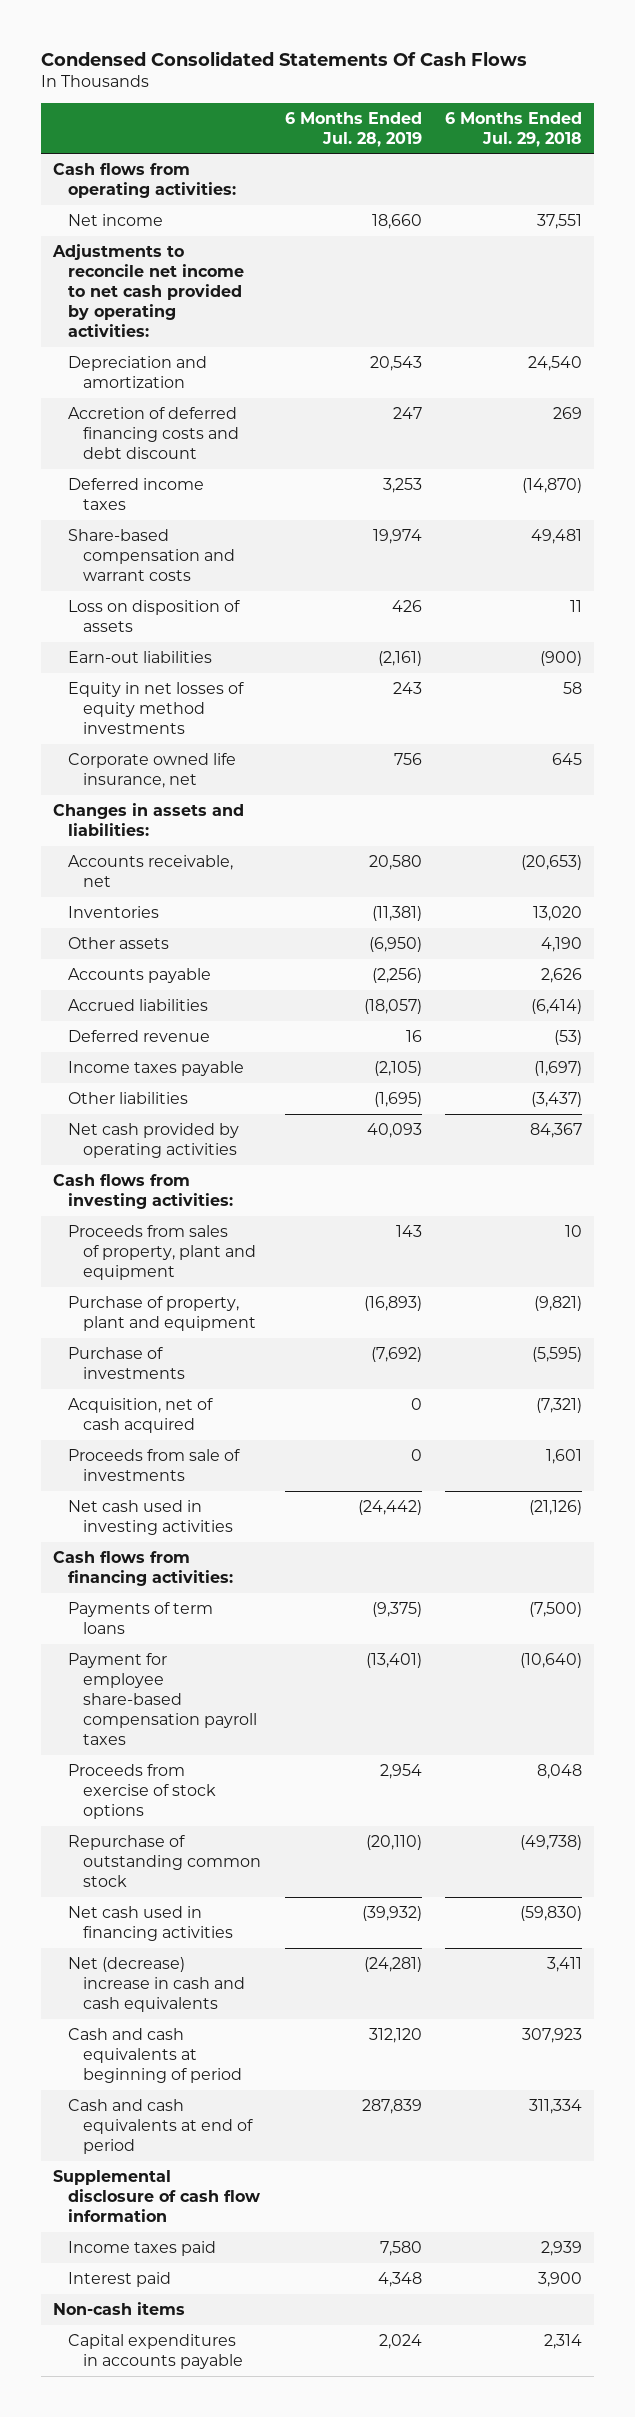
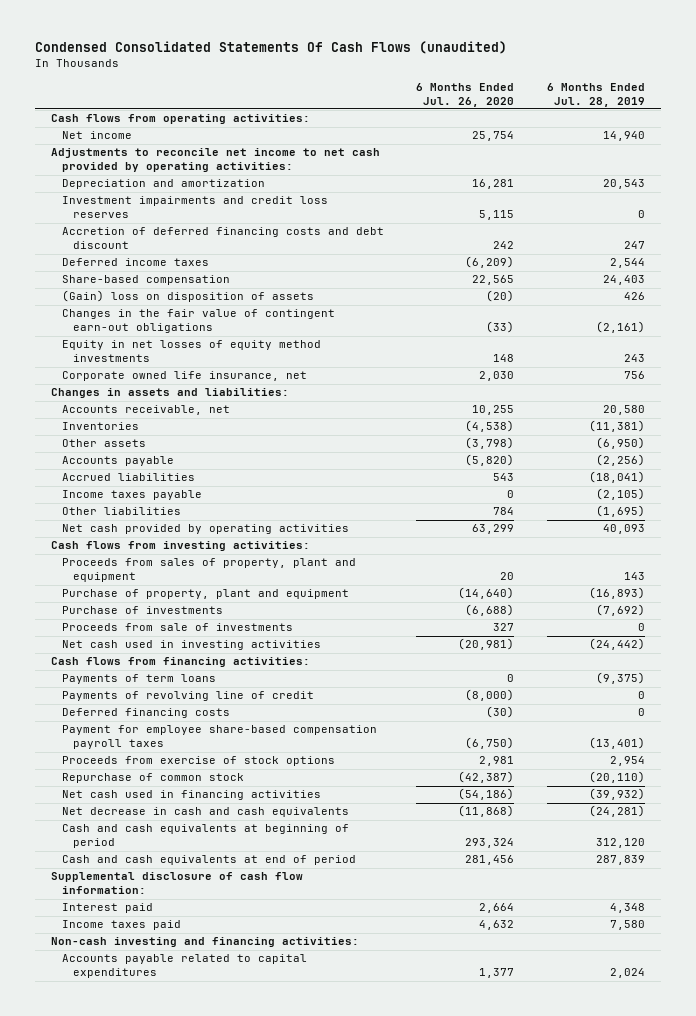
[41,50,528,66] Condensed Consolidated Statements Of Cash Flows -> [34,41,507,55] Condensed Consolidated Statements Of Cash Flows (unaudited)
[445,111,583,147] 6 Months Ended Jul. 29, 2018 -> none
none -> [416,82,515,107] 6 Months Ended Jul. 26, 2020
[371,213,422,229] 18,660 -> [602,131,645,142] 14,940
none -> [62,196,329,219] Investment impairments and credit loss reserves
[382,477,422,493] 3,253 -> [609,258,645,269] 2,544
[68,528,236,582] Share-based compensation and warrant costs -> [62,275,231,286] Share-based compensation
[372,528,422,544] 19,974 -> [602,275,645,286] 24,403
[68,599,241,632] Loss on disposition of assets -> [62,290,315,303] (Gain) loss on disposition of assets
[68,650,213,663] Earn-out liabilities -> [62,309,336,334] Changes in the fair value of contingent earn-out obligations
[68,1029,211,1042] Deferred revenue -> none
[363,998,422,1014] (18,057) -> [588,471,645,484] (18,041)
[68,1397,214,1433] Acquisition, net of cash acquired -> none
none -> [62,691,315,702] Payments of revolving line of credit
none -> [62,708,231,719] Deferred financing costs
[68,1834,262,1888] Repurchase of outstanding common stock -> [62,773,245,784] Repurchase of common stock
[68,1956,246,2013] Net (decrease) increase in cash and cash equivalents -> [62,807,350,818] Net decrease in cash and cash equivalents
[52,2169,261,2223] Supplemental disclosure of cash flow information -> [50,872,303,895] Supplemental disclosure of cash flow information:
[68,2240,217,2256] Income taxes paid -> [62,920,182,931] Income taxes paid
[52,2301,185,2315] Non-cash items -> [50,937,359,948] Non-cash investing and financing activities:
[68,2333,244,2369] Capital expenditures in accounts payable -> [62,954,308,979] Accounts payable related to capital expenditures

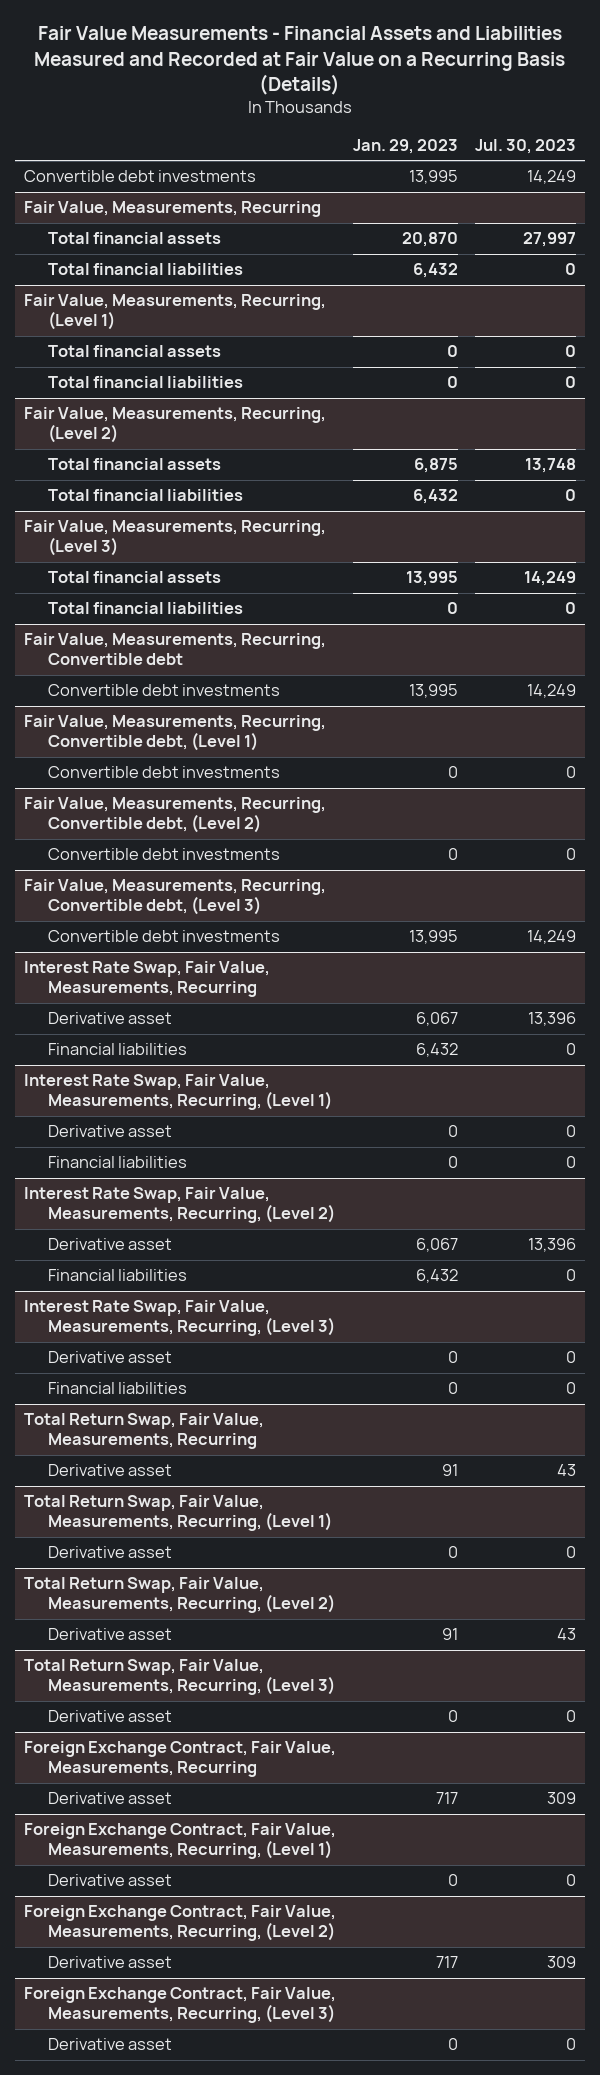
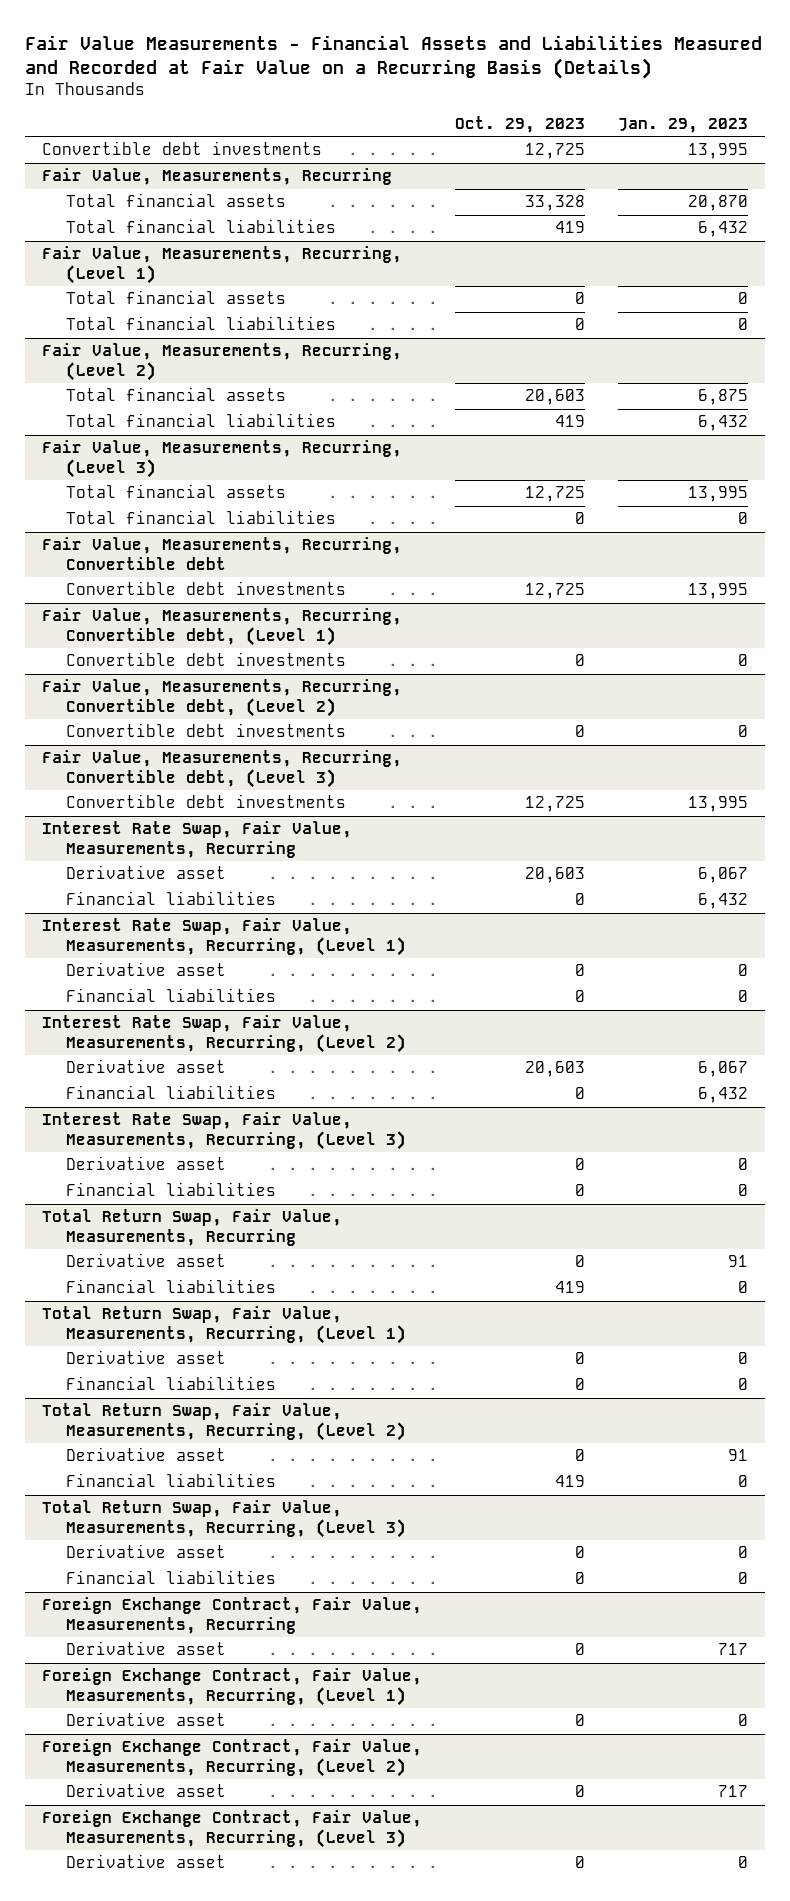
[475,138,577,154] Jul. 30, 2023 -> none
none -> [454,115,585,133] Oct. 29, 2023
none -> [66,1279,277,1294] Financial liabilities
none -> [66,1376,277,1391] Financial liabilities
none -> [66,1473,277,1488] Financial liabilities
none -> [66,1570,277,1585] Financial liabilities

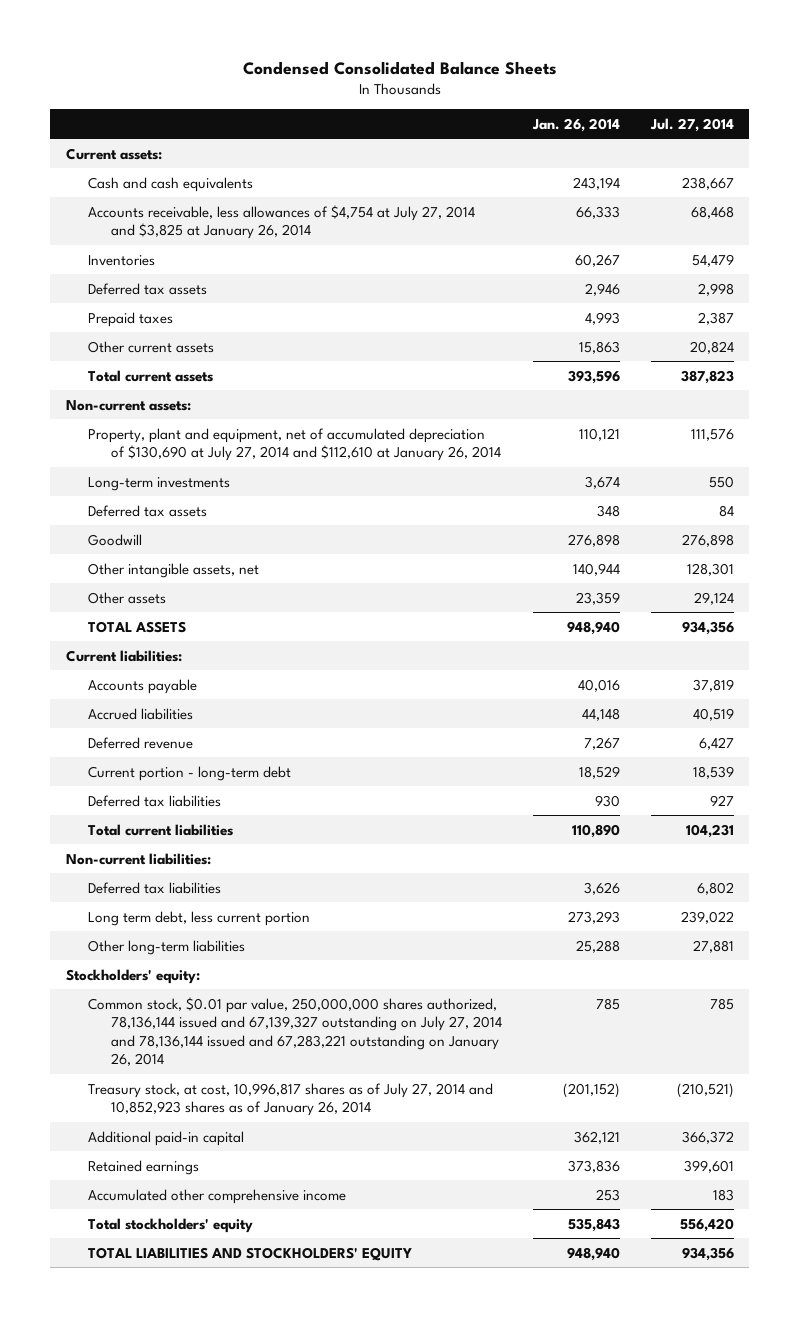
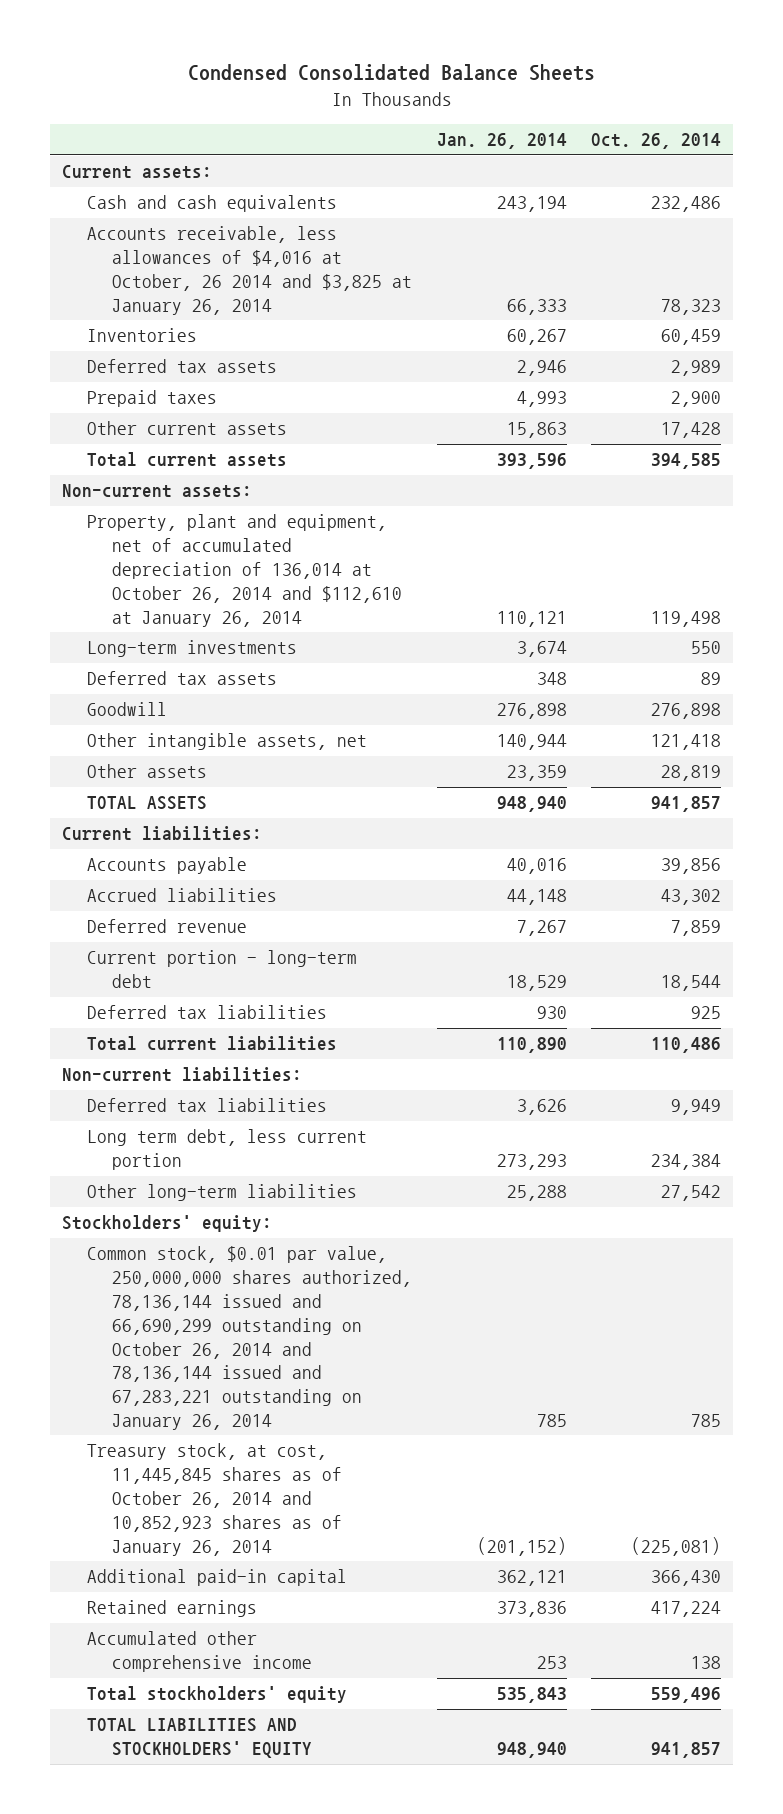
[649,117,734,132] Jul. 27, 2014 -> none
none -> [591,133,722,150] Oct. 26, 2014
[88,204,476,240] Accounts receivable, less allowances of $4,754 at July 27, 2014 and $3,825 at January 26, 2014 -> [87,226,413,315] Accounts receivable, less allowances of $4,016 at October, 26 2014 and $3,825 at January 26, 2014
[88,427,501,462] Property, plant and equipment, net of accumulated depreciation of $130,690 at July 27, 2014 and $112,610 at January 26, 2014 -> [87,514,403,627] Property, plant and equipment, net of accumulated depreciation of 136,014 at October 26, 2014 and $112,610 at January 26, 2014
[88,996,502,1067] Common stock, $0.01 par value, 250,000,000 shares authorized, 78,136,144 issued and 67,139,327 outstanding on July 27, 2014 and 78,136,144 issued and 67,283,221 outstanding on January 26, 2014 -> [87,1246,413,1430] Common stock, $0.01 par value, 250,000,000 shares authorized, 78,136,144 issued and 66,690,299 outstanding on October 26, 2014 and 78,136,144 issued and 67,283,221 outstanding on January 26, 2014
[88,1082,494,1117] Treasury stock, at cost, 10,996,817 shares as of July 27, 2014 and 10,852,923 shares as of January 26, 2014 -> [87,1443,343,1556] Treasury stock, at cost, 11,445,845 shares as of October 26, 2014 and 10,852,923 shares as of January 26, 2014

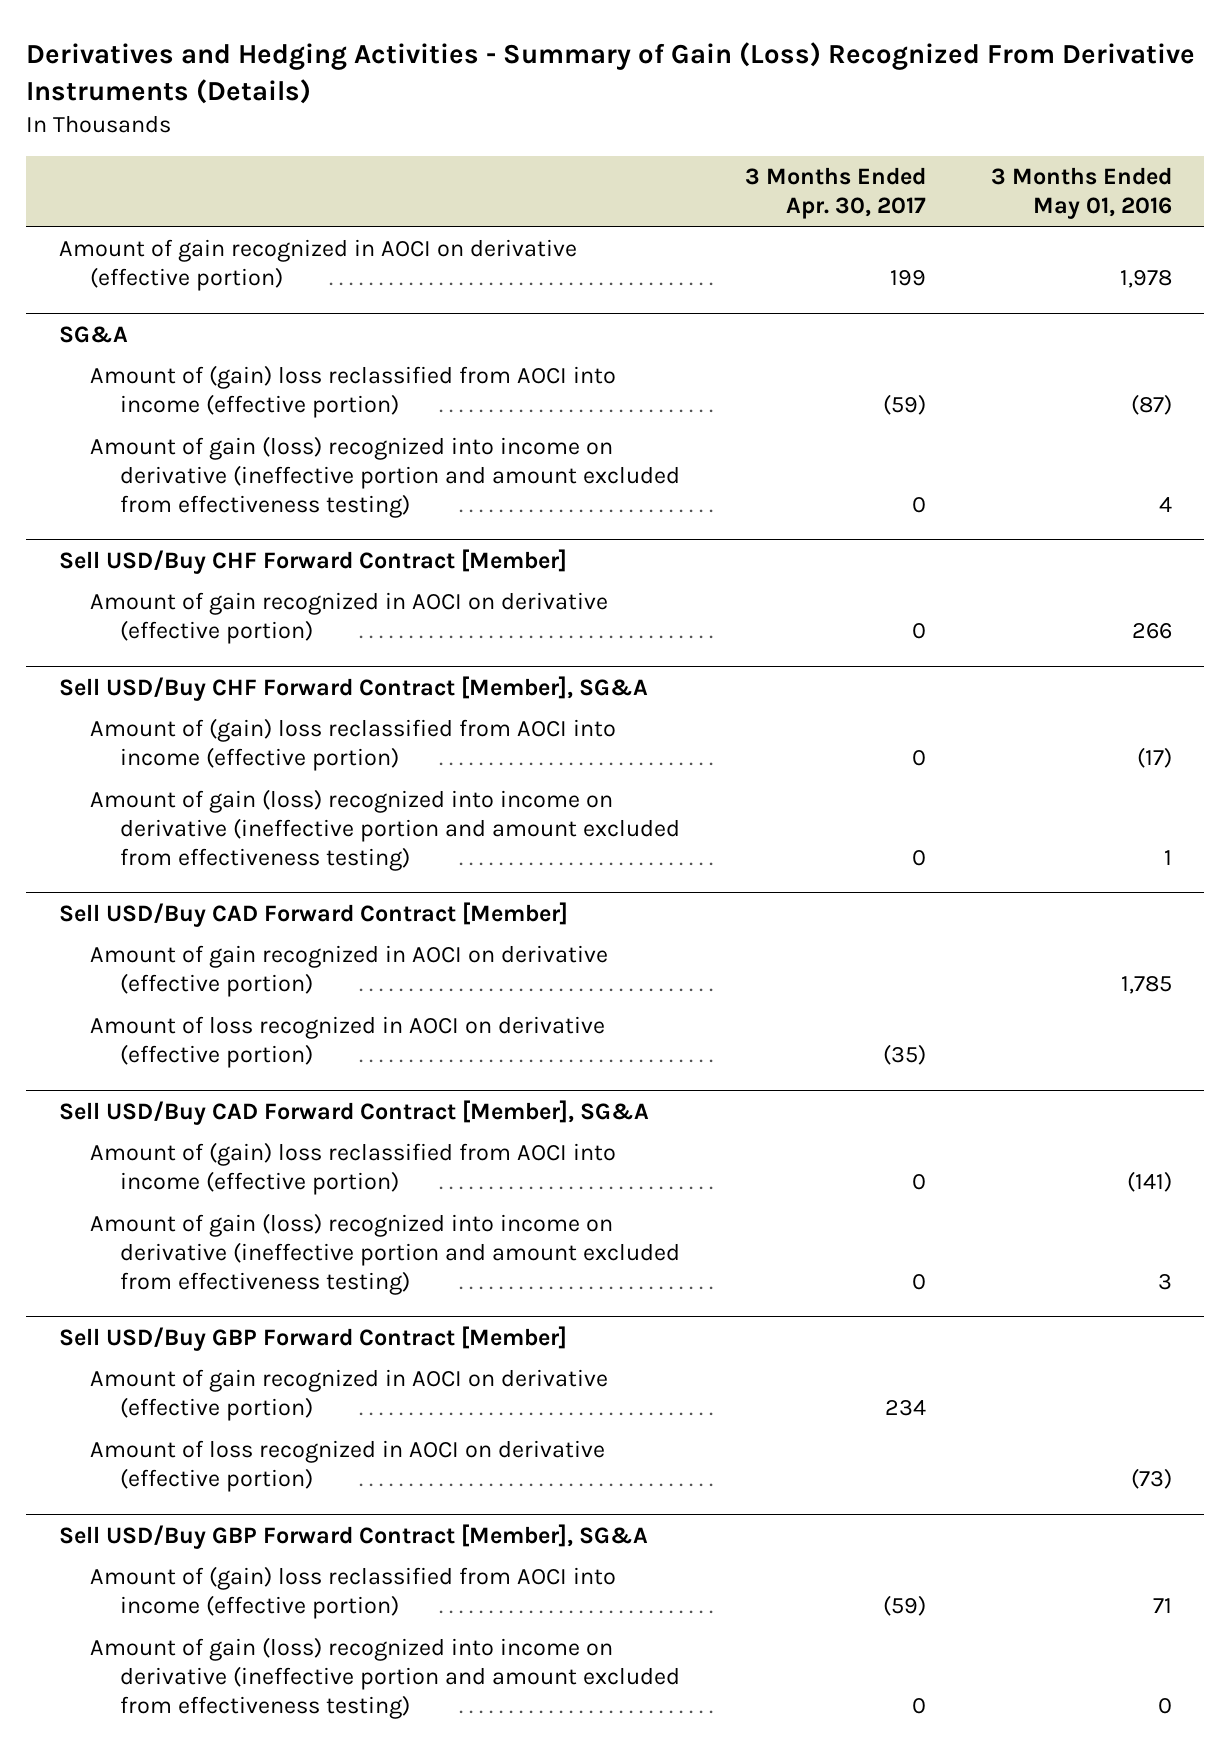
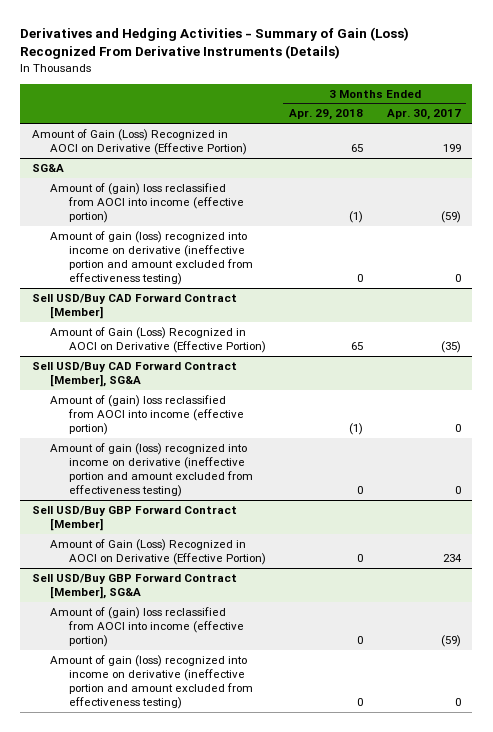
[990,167,1172,220] 3 Months Ended May 01, 2016 -> none
none -> [289,109,364,121] Apr. 29, 2018
[58,239,577,292] Amount of gain recognized in AOCI on derivative (effective portion) -> [32,128,248,156] Amount of Gain (Loss) Recognized in AOCI on Derivative (Effective Portion)
[58,548,567,574] Sell USD/Buy CHF Forward Contract [Member] -> none
[89,592,608,645] Amount of gain recognized in AOCI on derivative (effective portion) -> none
[58,675,648,701] Sell USD/Buy CHF Forward Contract [Member], SG&A -> none
[89,718,616,772] Amount of (gain) loss reclassified from AOCI into income (effective portion) -> none
[89,789,681,871] Amount of gain (loss) recognized into income on derivative (ineffective portion and amount excluded from effectiveness testing) -> none
[89,945,608,998] Amount of gain recognized in AOCI on derivative (effective portion) -> none
[89,1016,605,1069] Amount of loss recognized in AOCI on derivative (effective portion) -> [50,326,266,354] Amount of Gain (Loss) Recognized in AOCI on Derivative (Effective Portion)
[89,1440,605,1493] Amount of loss recognized in AOCI on derivative (effective portion) -> none
[89,1369,608,1422] Amount of gain recognized in AOCI on derivative (effective portion) -> [50,538,266,566] Amount of Gain (Loss) Recognized in AOCI on Derivative (Effective Portion)

